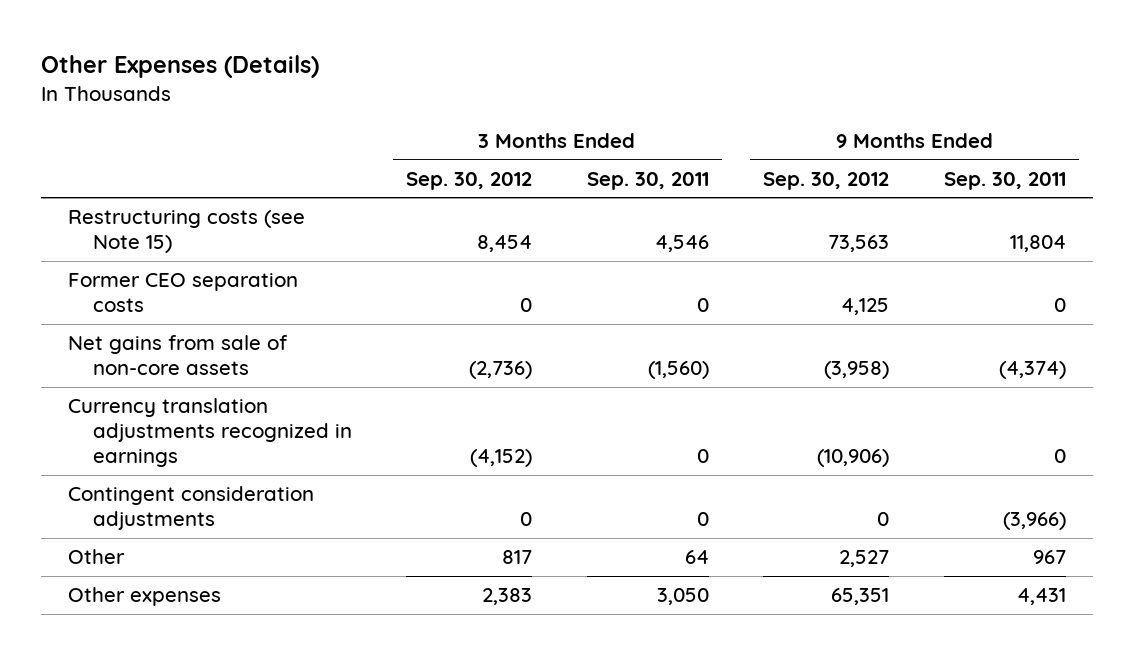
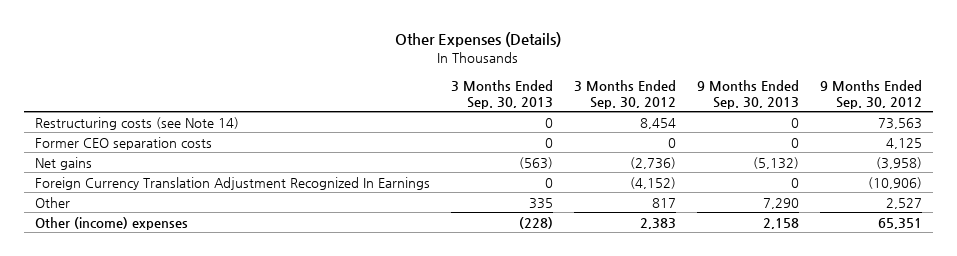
[586,171,709,190] Sep. 30, 2011 -> none
[943,171,1066,190] Sep. 30, 2011 -> none
none -> [450,80,553,109] 3 Months Ended Sep. 30, 2013
none -> [696,80,799,109] 9 Months Ended Sep. 30, 2013
[67,210,305,254] Restructuring costs (see Note 15) -> [34,116,239,130] Restructuring costs (see Note 14)
[67,486,314,531] Contingent consideration adjustments -> none
[67,335,288,376] Net gains from sale of non-core assets -> [34,156,92,170] Net gains
[67,398,352,467] Currency translation adjustments recognized in earnings -> [34,176,430,190] Foreign Currency Translation Adjustment Recognized In Earnings
[67,587,221,607] Other expenses -> [34,216,188,230] Other (income) expenses

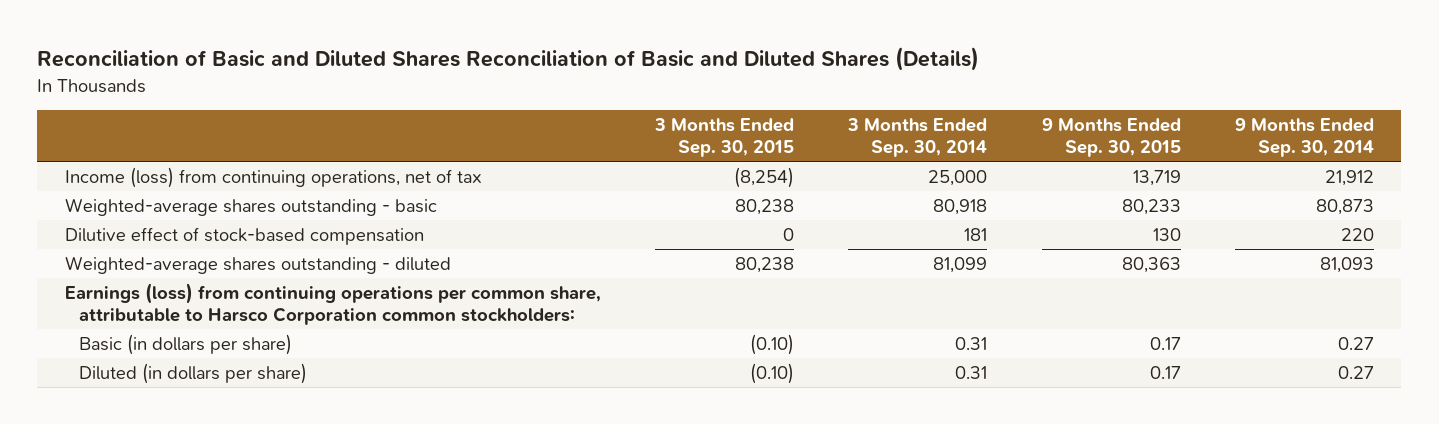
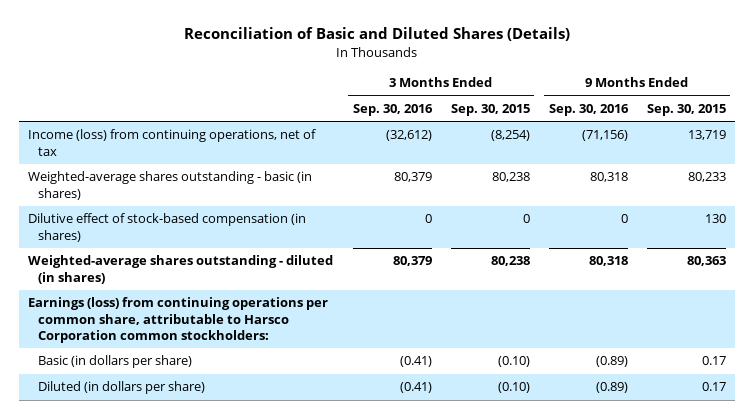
[37,47,980,72] Reconciliation of Basic and Diluted Shares Reconciliation of Basic and Diluted Shares (Details) -> [184,27,571,42] Reconciliation of Basic and Diluted Shares (Details)
[847,118,988,158] 3 Months Ended Sep. 30, 2014 -> none
[1235,118,1375,158] 9 Months Ended Sep. 30, 2014 -> none
none -> [352,103,433,116] Sep. 30, 2016
none -> [548,103,629,116] Sep. 30, 2016
[64,198,437,217] Weighted-average shares outstanding - basic -> [28,171,313,200] Weighted-average shares outstanding - basic (in shares)
[64,227,424,246] Dilutive effect of stock-based compensation -> [28,213,307,242] Dilutive effect of stock-based compensation (in shares)
[64,256,451,275] Weighted-average shares outstanding - diluted -> [28,255,334,284] Weighted-average shares outstanding - diluted (in shares)

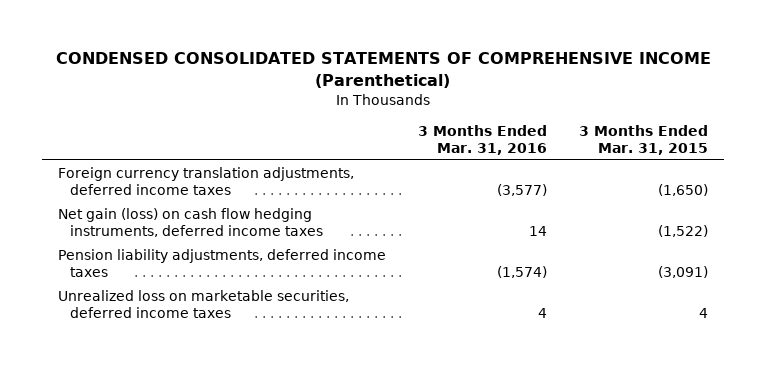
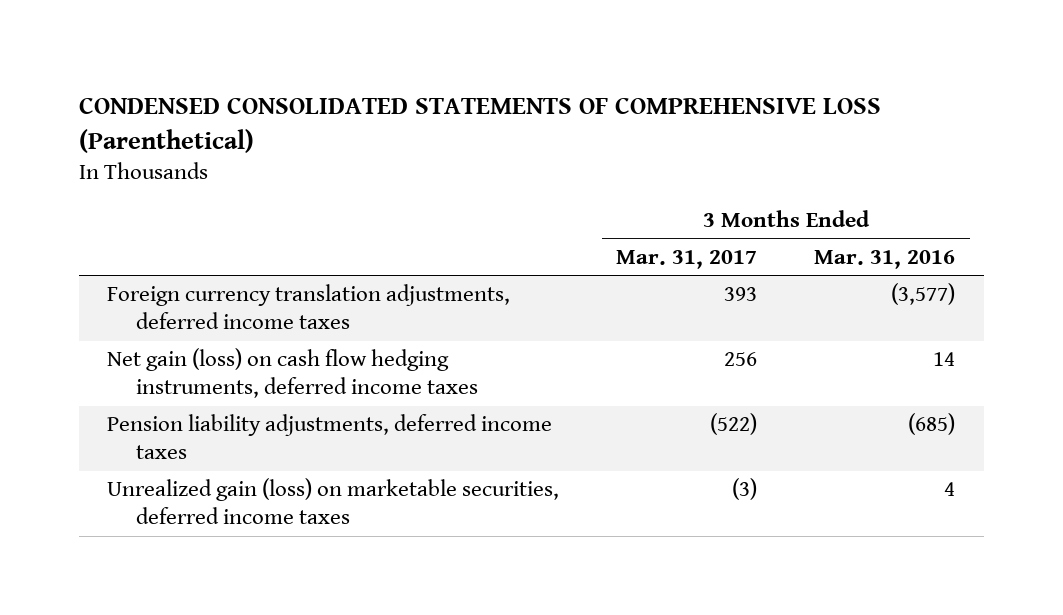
[56,52,712,88] CONDENSED CONSOLIDATED STATEMENTS OF COMPREHENSIVE INCOME (Parenthetical) -> [78,96,881,153] CONDENSED CONSOLIDATED STATEMENTS OF COMPREHENSIVE LOSS (Parenthetical)
[579,125,709,155] 3 Months Ended Mar. 31, 2015 -> none
none -> [616,249,758,269] Mar. 31, 2017
[497,265,548,278] (1,574) -> [908,413,956,436] (685)
[58,290,350,318] Unrealized loss on marketable securities, deferred income taxes -> [107,478,560,525] Unrealized gain (loss) on marketable securities, deferred income taxes

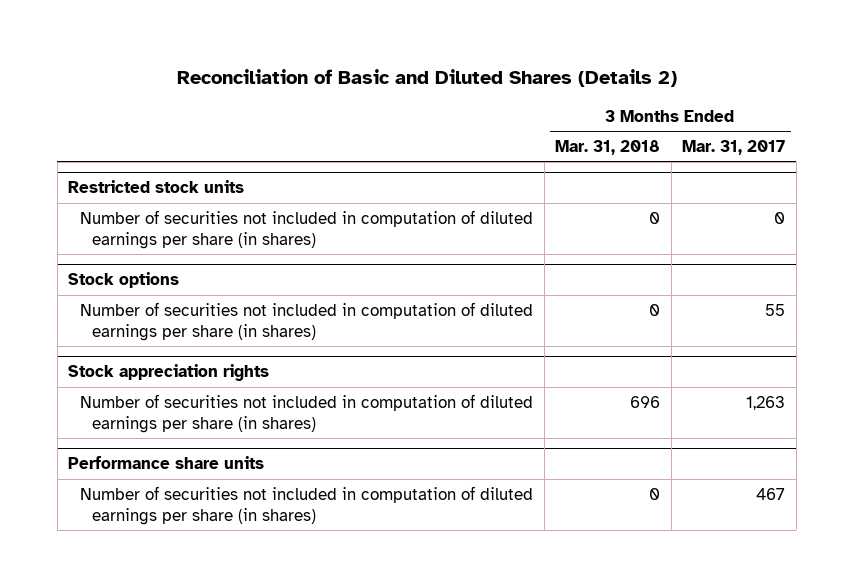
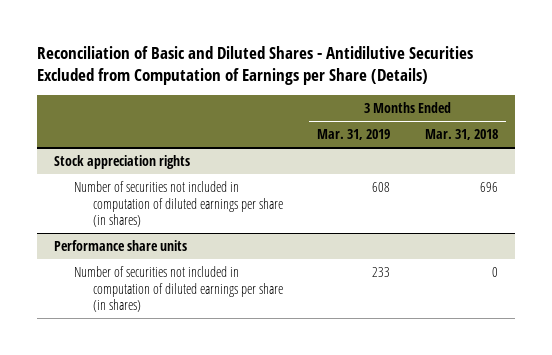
[176,68,677,87] Reconciliation of Basic and Diluted Shares (Details 2) -> [37,46,474,86] Reconciliation of Basic and Diluted Shares - Antidilutive Securities Excluded from Computation of Earnings per Share (Details)
[682,139,786,155] Mar. 31, 2017 -> none
none -> [317,129,391,141] Mar. 31, 2019
[68,180,245,194] Restricted stock units -> none
[80,209,534,250] Number of securities not included in computation of diluted earnings per share (in shares) -> none
[68,272,180,289] Stock options -> none
[80,301,534,342] Number of securities not included in computation of diluted earnings per share (in shares) -> none

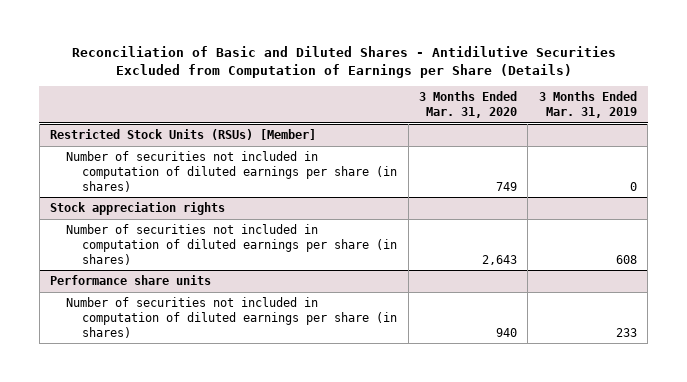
[424,129,498,141] Mar. 31, 2018 -> none
none -> [419,91,518,118] 3 Months Ended Mar. 31, 2020
none -> [50,128,317,140] Restricted Stock Units (RSUs) [Member]
none -> [66,150,398,192] Number of securities not included in computation of diluted earnings per share (in shares)

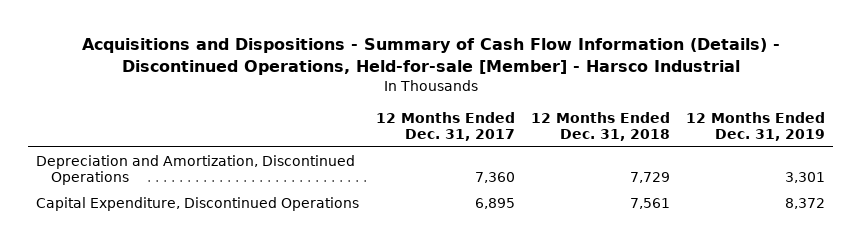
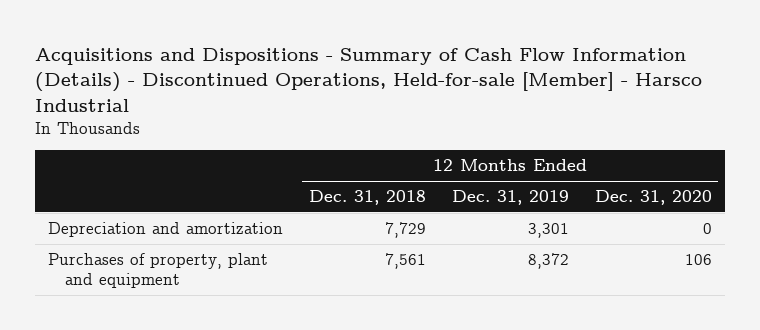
[375,111,515,142] 12 Months Ended Dec. 31, 2017 -> none
none -> [594,190,712,206] Dec. 31, 2020
[36,154,356,186] Depreciation and Amortization, Discontinued Operations -> [47,222,283,238] Depreciation and amortization
[36,196,360,211] Capital Expenditure, Discontinued Operations -> [47,253,268,289] Purchases of property, plant and equipment

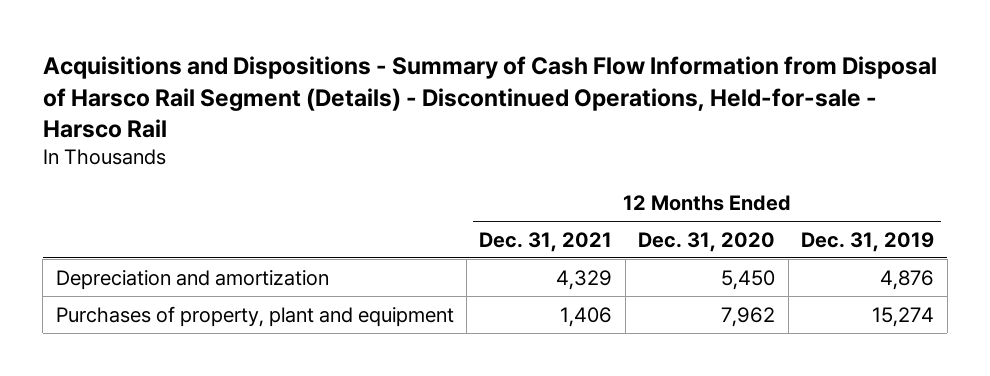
[35,47,703,112] Acquisitions and Dispositions - Summary of Cash Flow Information (Details) - Discontinued Operations, Held-for-sale [Member] - Harsco Industrial -> [42,56,937,139] Acquisitions and Dispositions - Summary of Cash Flow Information from Disposal of Harsco Rail Segment (Details) - Discontinued Operations, Held-for-sale - Harsco Rail
[308,190,426,206] Dec. 31, 2018 -> none
none -> [479,231,613,252] Dec. 31, 2021
[527,223,569,239] 3,301 -> [880,269,935,290] 4,876
[702,223,712,235] 0 -> [721,269,776,290] 5,450
[527,253,569,270] 8,372 -> [872,306,935,327] 15,274
[684,254,712,266] 106 -> [721,306,776,327] 7,962

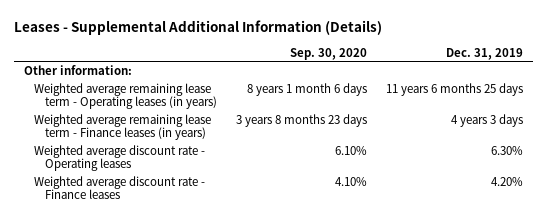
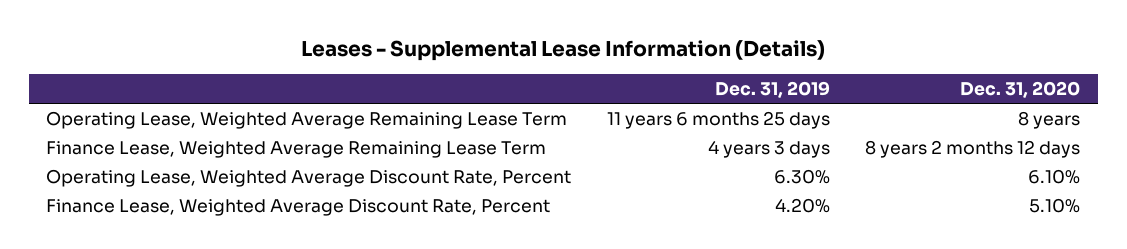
[14,20,383,36] Leases - Supplemental Additional Information (Details) -> [301,40,826,62] Leases - Supplemental Lease Information (Details)
[290,47,368,60] Sep. 30, 2020 -> none
none -> [960,81,1081,99] Dec. 31, 2020
[23,65,132,76] Other information: -> none
[34,83,217,110] Weighted average remaining lease term - Operating leases (in years) -> [46,111,568,130] Operating Lease, Weighted Average Remaining Lease Term
[34,114,212,141] Weighted average remaining lease term - Finance leases (in years) -> [46,141,547,159] Finance Lease, Weighted Average Remaining Lease Term
[34,145,206,172] Weighted average discount rate - Operating leases -> [46,169,572,188] Operating Lease, Weighted Average Discount Rate, Percent
[34,176,206,200] Weighted average discount rate - Finance leases -> [46,199,551,217] Finance Lease, Weighted Average Discount Rate, Percent

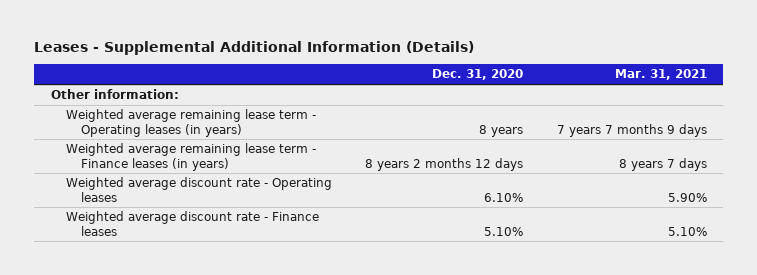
[301,40,826,62] Leases - Supplemental Lease Information (Details) -> [34,41,475,56] Leases - Supplemental Additional Information (Details)
[714,81,830,99] Dec. 31, 2019 -> none
none -> [614,69,707,81] Mar. 31, 2021
none -> [50,89,179,100] Other information:
[46,111,568,130] Operating Lease, Weighted Average Remaining Lease Term -> [65,109,316,137] Weighted average remaining lease term - Operating leases (in years)
[46,141,547,159] Finance Lease, Weighted Average Remaining Lease Term -> [65,143,316,171] Weighted average remaining lease term - Finance leases (in years)
[46,169,572,188] Operating Lease, Weighted Average Discount Rate, Percent -> [65,177,332,202] Weighted average discount rate - Operating leases
[46,199,551,217] Finance Lease, Weighted Average Discount Rate, Percent -> [65,211,319,236] Weighted average discount rate - Finance leases

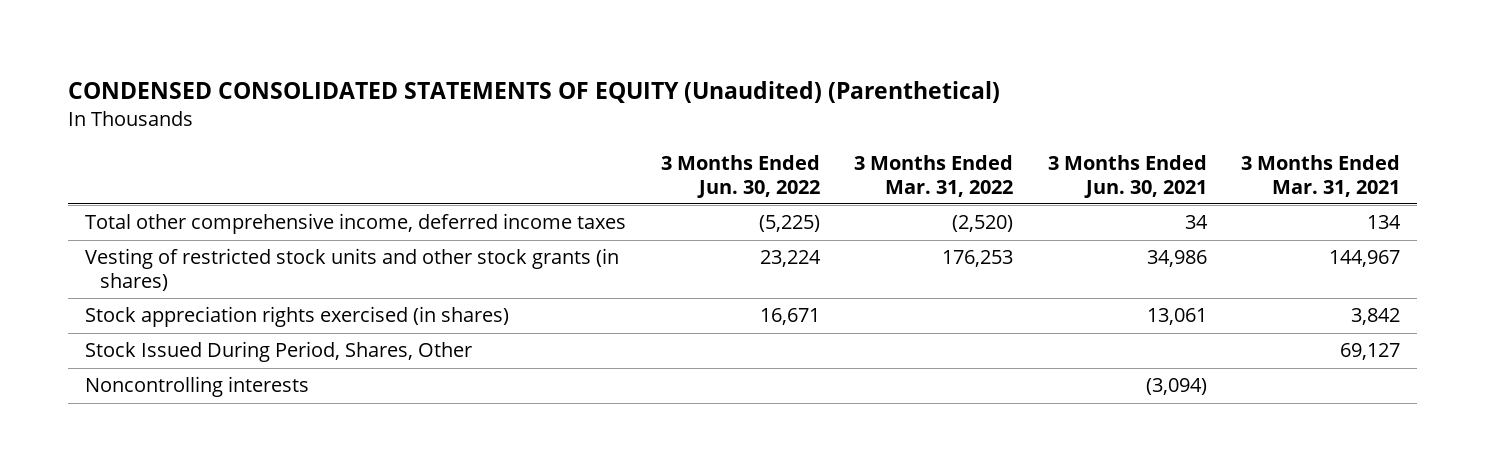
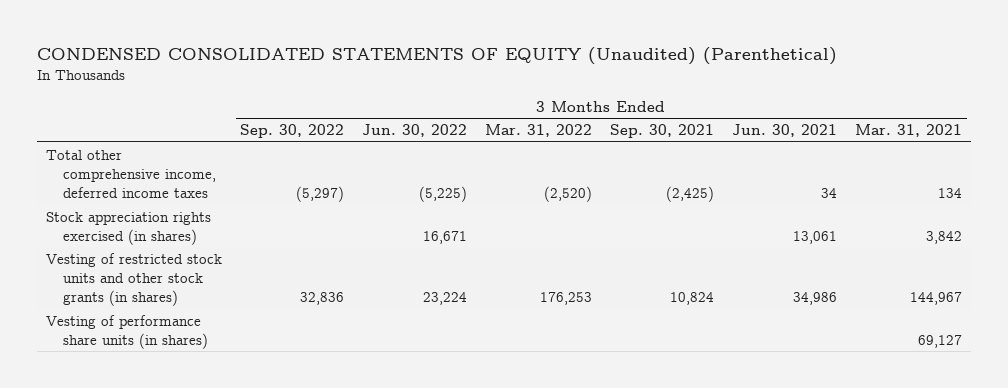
none -> [240,123,345,138] Sep. 30, 2022
none -> [610,123,715,138] Sep. 30, 2021
[85,376,310,398] Noncontrolling interests -> none
[85,248,620,291] Vesting of restricted stock units and other stock grants (in shares) -> [46,252,223,306] Vesting of restricted stock units and other stock grants (in shares)
[85,341,473,363] Stock Issued During Period, Shares, Other -> [46,314,209,349] Vesting of performance share units (in shares)

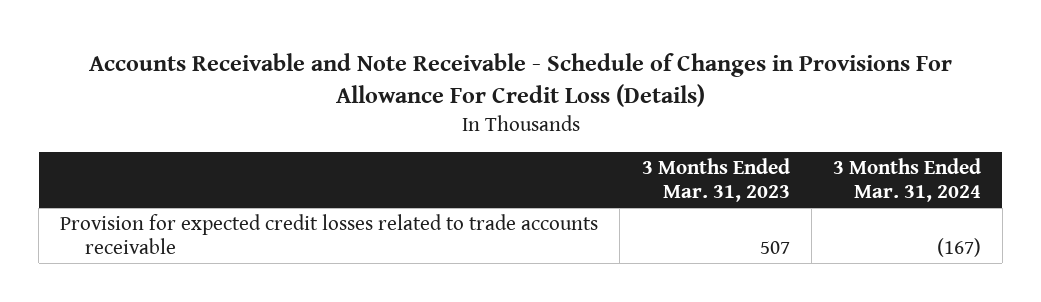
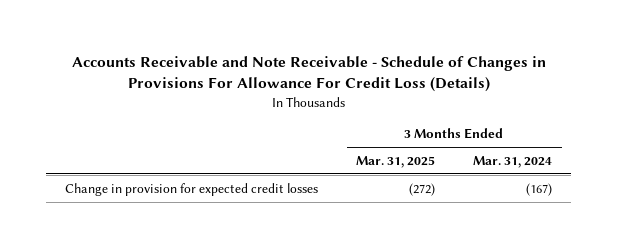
[641,157,790,203] 3 Months Ended Mar. 31, 2023 -> none
none -> [356,156,436,169] Mar. 31, 2025
[60,213,599,255] Provision for expected credit losses related to trade accounts receivable -> [65,182,319,196] Change in provision for expected credit losses

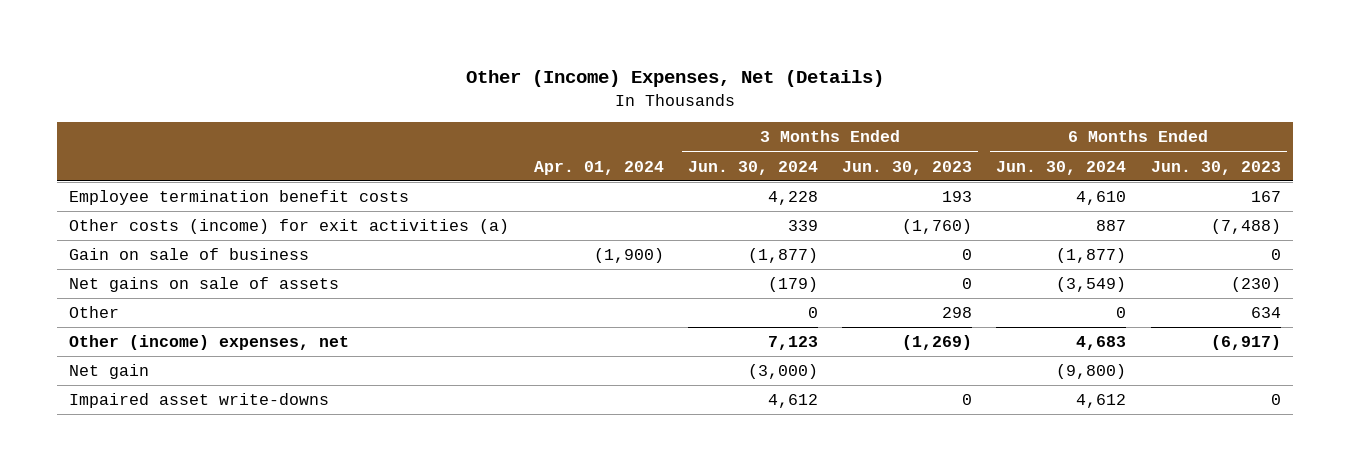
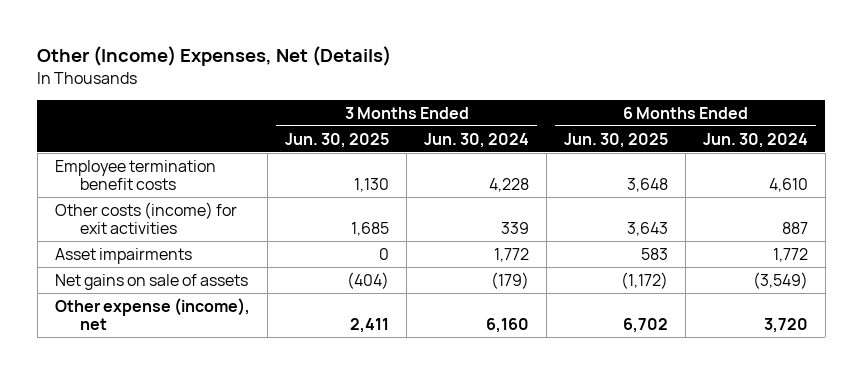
[533,160,664,175] Apr. 01, 2024 -> none
[842,160,973,175] Jun. 30, 2023 -> none
[1150,160,1281,175] Jun. 30, 2023 -> none
none -> [284,132,389,148] Jun. 30, 2025
none -> [563,132,668,148] Jun. 30, 2025
[69,248,310,261] Gain on sale of business -> none
[69,219,510,235] Other costs (income) for exit activities (a) -> [54,201,237,235] Other costs (income) for exit activities
none -> [54,247,192,264] Asset impairments
[69,306,120,319] Other -> none
[69,364,150,380] Net gain -> none
[69,393,330,409] Impaired asset write-downs -> none
[69,335,350,351] Other (income) expenses, net -> [54,297,250,331] Other expense (income), net
[767,336,818,351] 7,123 -> [485,318,529,334] 6,160
[1076,336,1127,351] 4,683 -> [763,318,808,334] 3,720

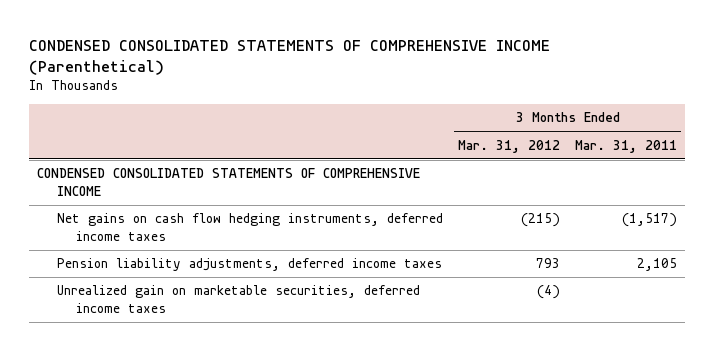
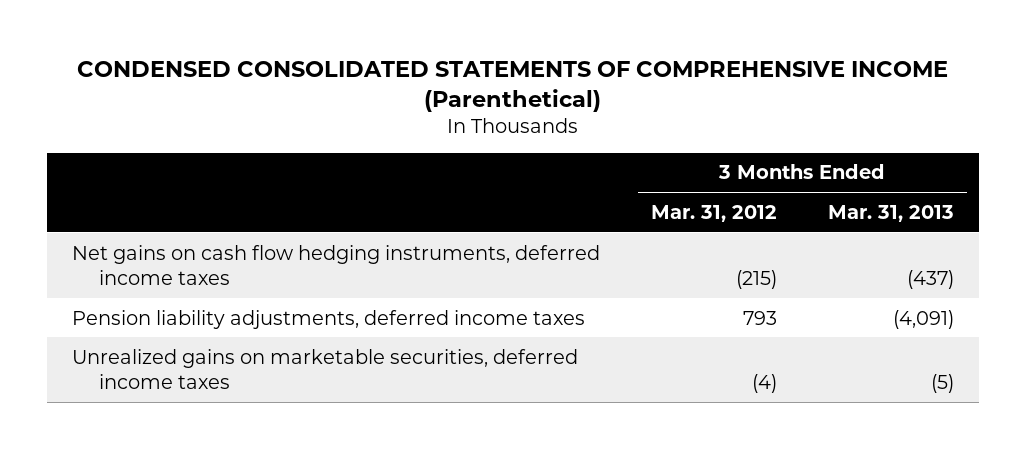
[575,139,678,153] Mar. 31, 2011 -> none
none -> [827,204,954,222] Mar. 31, 2013
[37,168,421,196] CONDENSED CONSOLIDATED STATEMENTS OF COMPREHENSIVE INCOME -> none
[56,285,420,313] Unrealized gain on marketable securities, deferred income taxes -> [72,348,579,389] Unrealized gains on marketable securities, deferred income taxes

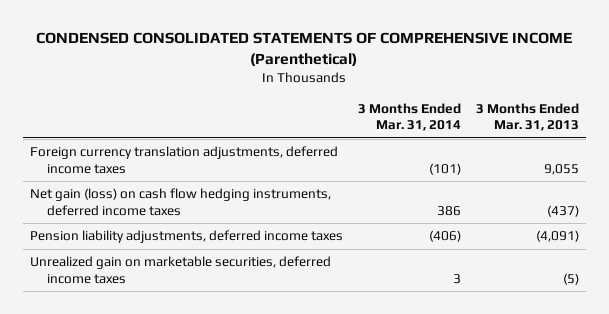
[651,204,778,222] Mar. 31, 2012 -> none
none -> [357,102,461,132] 3 Months Ended Mar. 31, 2014
none -> [30,146,339,174] Foreign currency translation adjustments, deferred income taxes
[72,244,601,285] Net gains on cash flow hedging instruments, deferred income taxes -> [30,188,332,216] Net gain (loss) on cash flow hedging instruments, deferred income taxes
[72,348,579,389] Unrealized gains on marketable securities, deferred income taxes -> [30,256,332,284] Unrealized gain on marketable securities, deferred income taxes

